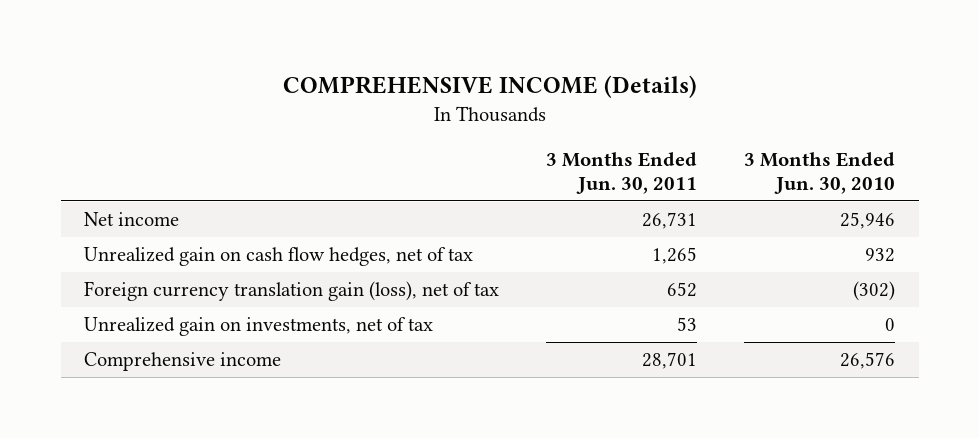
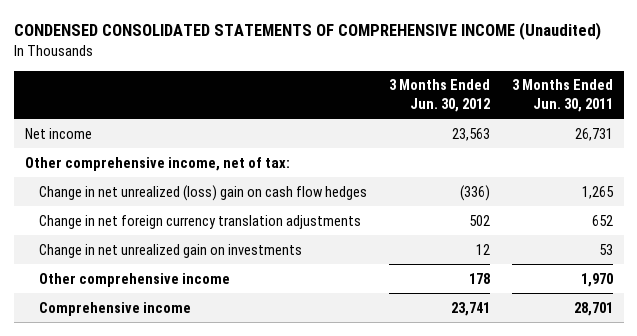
[282,74,697,98] COMPREHENSIVE INCOME (Details) -> [13,22,601,41] CONDENSED CONSOLIDATED STATEMENTS OF COMPREHENSIVE INCOME (Unaudited)
[744,151,896,194] 3 Months Ended Jun. 30, 2010 -> none
none -> [388,79,490,112] 3 Months Ended Jun. 30, 2012
none -> [24,156,290,171] Other comprehensive income, net of tax:
[84,247,474,267] Unrealized gain on cash flow hedges, net of tax -> [39,184,368,201] Change in net unrealized (loss) gain on cash flow hedges
[84,281,500,302] Foreign currency translation gain (loss), net of tax -> [39,214,362,229] Change in net foreign currency translation adjustments
[84,317,434,337] Unrealized gain on investments, net of tax -> [39,243,303,258] Change in net unrealized gain on investments
none -> [39,272,231,287] Other comprehensive income

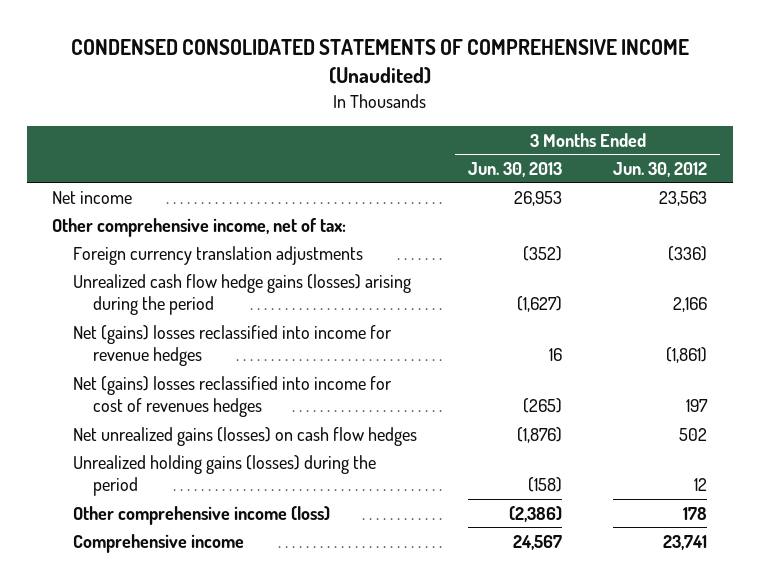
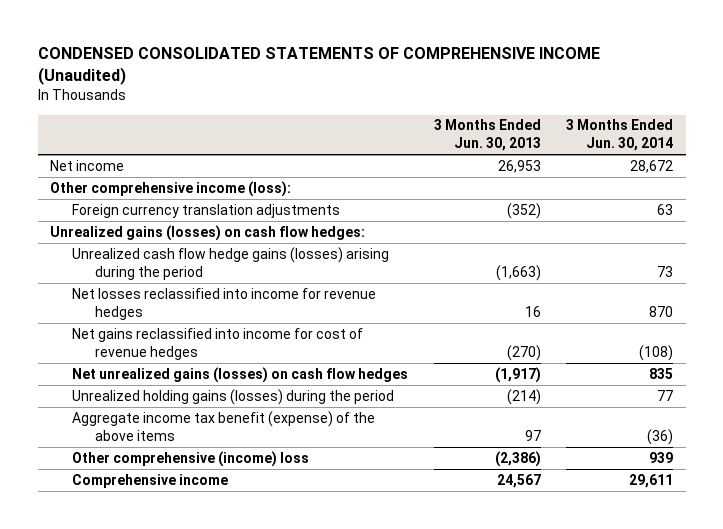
[613,161,708,177] Jun. 30, 2012 -> none
none -> [566,119,674,152] 3 Months Ended Jun. 30, 2014
[52,217,347,237] Other comprehensive income, net of tax: -> [50,180,292,197] Other comprehensive income (loss):
none -> [50,224,366,241] Unrealized gains (losses) on cash flow hedges:
[516,296,562,313] (1,627) -> [495,264,541,281] (1,663)
[72,324,392,367] Net (gains) losses reclassified into income for revenue hedges -> [72,287,377,320] Net losses reclassified into income for revenue hedges
[72,375,392,418] Net (gains) losses reclassified into income for cost of revenues hedges -> [72,327,364,360] Net gains reclassified into income for cost of revenue hedges
[522,398,562,414] (265) -> [506,344,541,361] (270)
[516,426,562,443] (1,876) -> [494,366,541,383] (1,917)
[527,477,562,493] (158) -> [506,388,541,405] (214)
none -> [72,410,376,441] Aggregate income tax benefit (expense) of the above items
[72,505,330,525] Other comprehensive income (loss) -> [72,450,310,467] Other comprehensive (income) loss

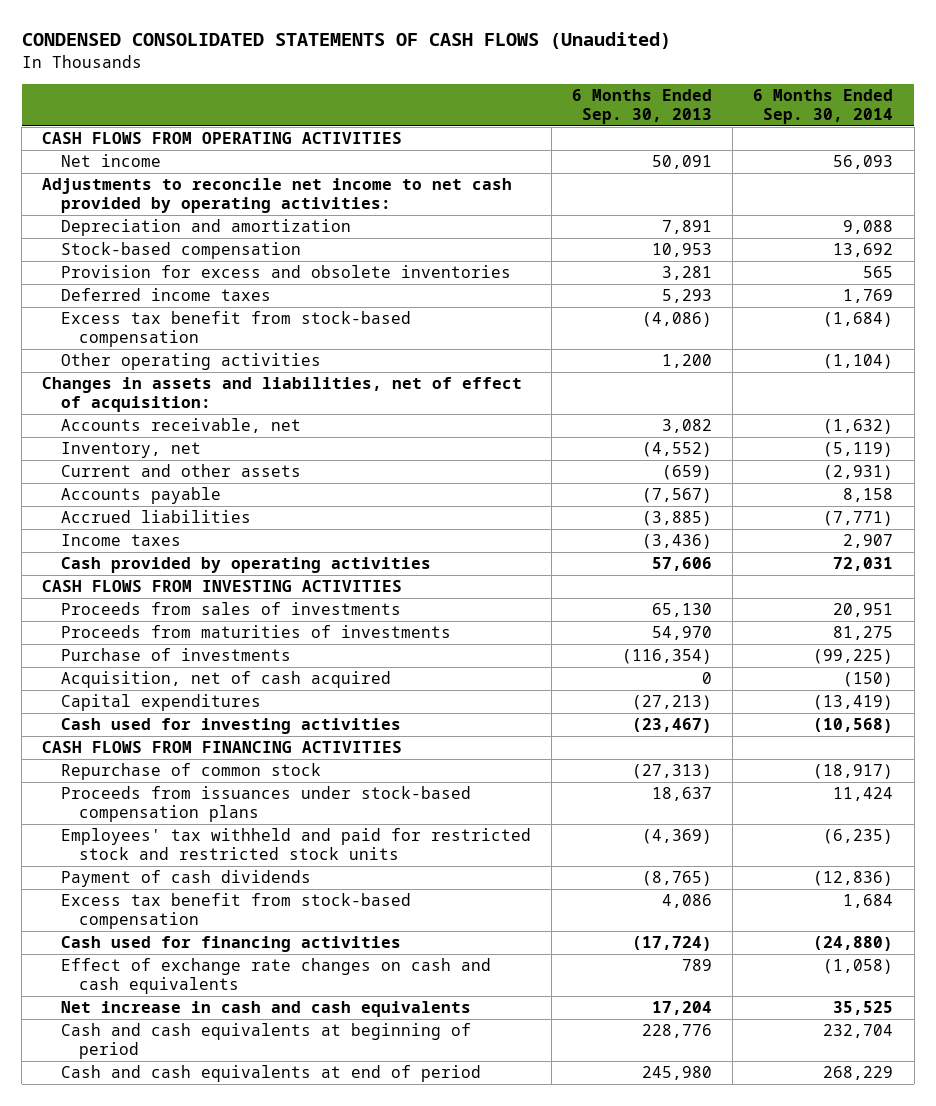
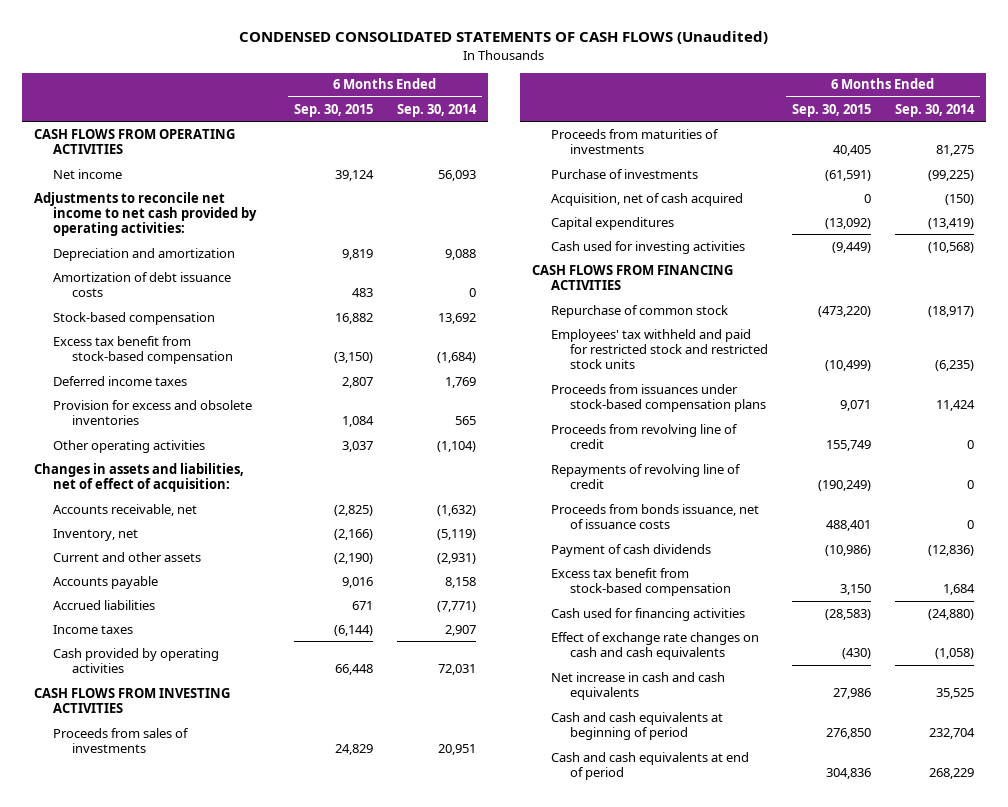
[572,88,713,124] 6 Months Ended Sep. 30, 2013 -> none
none -> [293,103,373,117] Sep. 30, 2015
none -> [53,271,232,298] Amortization of debt issuance costs
[60,288,271,302] Deferred income taxes -> [53,375,188,386] Deferred income taxes
[60,265,511,279] Provision for excess and obsolete inventories -> [53,399,253,426] Provision for excess and obsolete inventories
[60,786,471,823] Proceeds from issuances under stock-based compensation plans -> [551,383,766,413] Proceeds from issuances under stock-based compensation plans
none -> [551,423,739,450] Proceeds from revolving line of credit
none -> [551,463,742,490] Repayments of revolving line of credit
none -> [551,503,760,530] Proceeds from bonds issuance, net of issuance costs

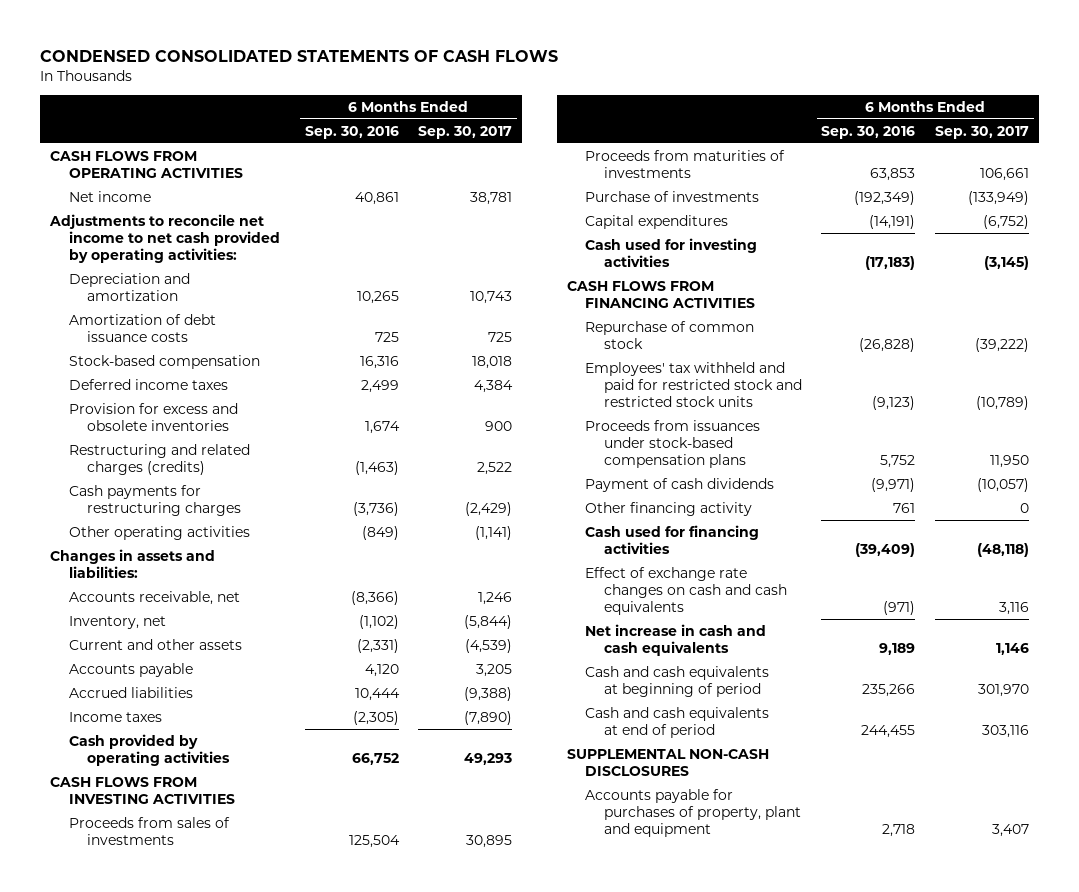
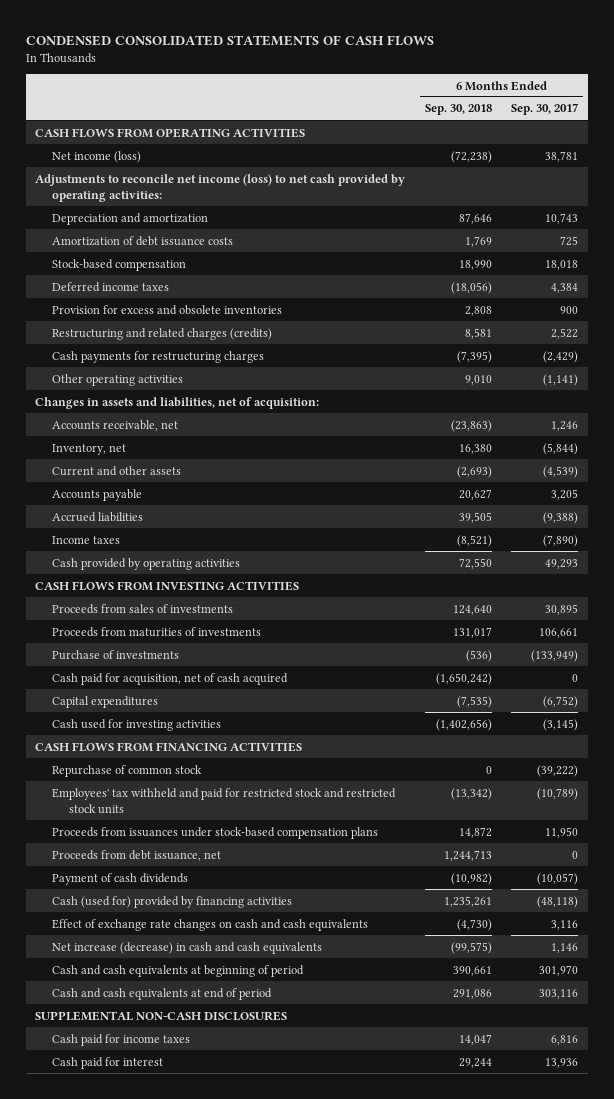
[304,125,399,139] Sep. 30, 2016 -> none
none -> [424,104,492,116] Sep. 30, 2018
[68,190,151,202] Net income -> [52,150,142,163] Net income (loss)
[48,213,280,264] Adjustments to reconcile net income to net cash provided by operating activities: -> [35,173,406,202] Adjustments to reconcile net income (loss) to net cash provided by operating activities:
[49,548,215,579] Changes in assets and liabilities: -> [35,396,320,409] Changes in assets and liabilities, net of acquisition:
none -> [52,672,289,685] Cash paid for acquisition, net of cash acquired
none -> [52,849,222,861] Proceeds from debt issuance, net
[585,501,753,516] Other financing activity -> none
[585,524,760,555] Cash used for financing activities -> [52,895,293,908] Cash (used for) provided by financing activities
[585,623,767,657] Net increase in cash and cash equivalents -> [52,941,323,954] Net increase (decrease) in cash and cash equivalents
[585,788,802,838] Accounts payable for purchases of property, plant and equipment -> none
none -> [52,1033,191,1046] Cash paid for income taxes
none -> [52,1056,164,1069] Cash paid for interest

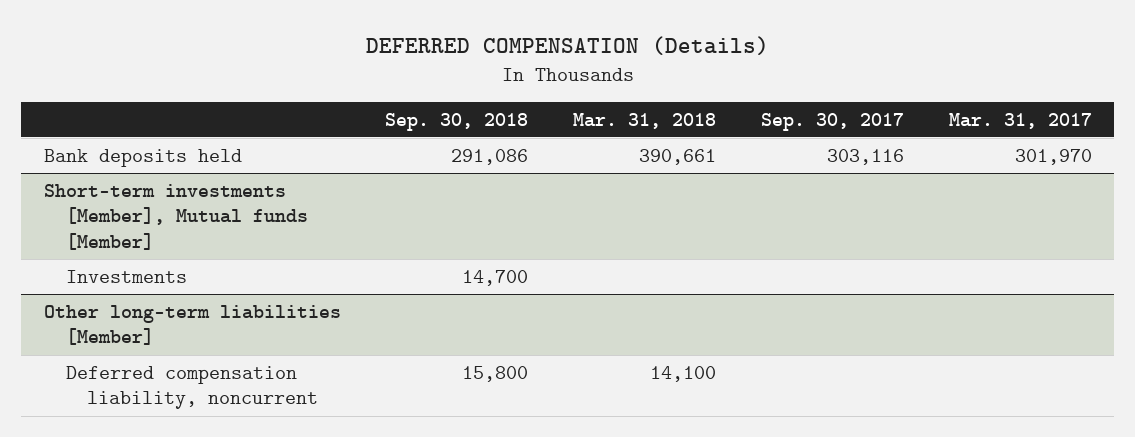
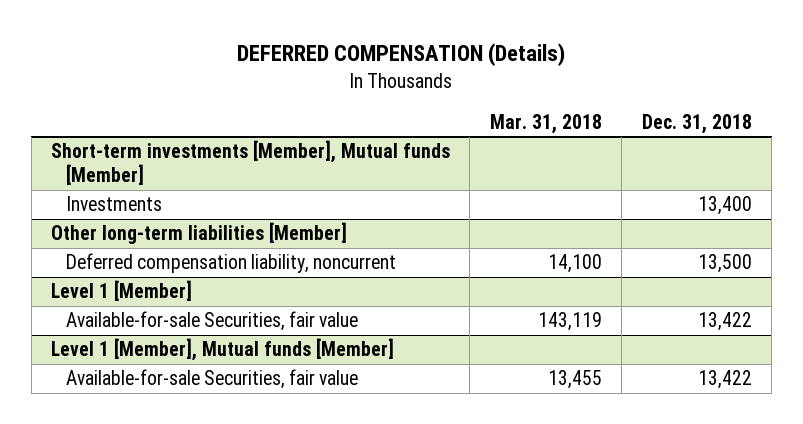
[385,112,529,131] Sep. 30, 2018 -> none
[760,112,904,131] Sep. 30, 2017 -> none
[948,112,1092,129] Mar. 31, 2017 -> none
none -> [641,113,752,134] Dec. 31, 2018
[43,148,242,167] Bank deposits held -> none
none -> [50,280,192,302] Level 1 [Member]
none -> [65,311,358,332] Available-for-sale Securities, fair value
none -> [50,338,394,362] Level 1 [Member], Mutual funds [Member]
none -> [65,369,358,390] Available-for-sale Securities, fair value

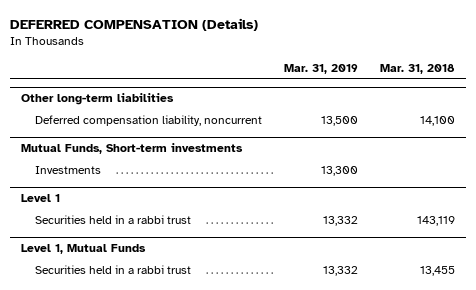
[641,113,752,134] Dec. 31, 2018 -> none
none -> [283,64,358,75] Mar. 31, 2019
[50,140,450,186] Short-term investments [Member], Mutual funds [Member] -> none
[65,196,162,212] Investments -> none
[50,222,347,245] Other long-term liabilities [Member] -> [21,93,175,106] Other long-term liabilities
none -> [21,143,244,155] Mutual Funds, Short-term investments
none -> [34,165,101,174] Investments
[50,280,192,302] Level 1 [Member] -> [21,194,61,203] Level 1
[65,311,358,332] Available-for-sale Securities, fair value -> [34,214,191,224] Securities held in a rabbi trust
[50,338,394,362] Level 1 [Member], Mutual funds [Member] -> [21,244,147,255] Level 1, Mutual Funds
[65,369,358,390] Available-for-sale Securities, fair value -> [34,264,191,274] Securities held in a rabbi trust

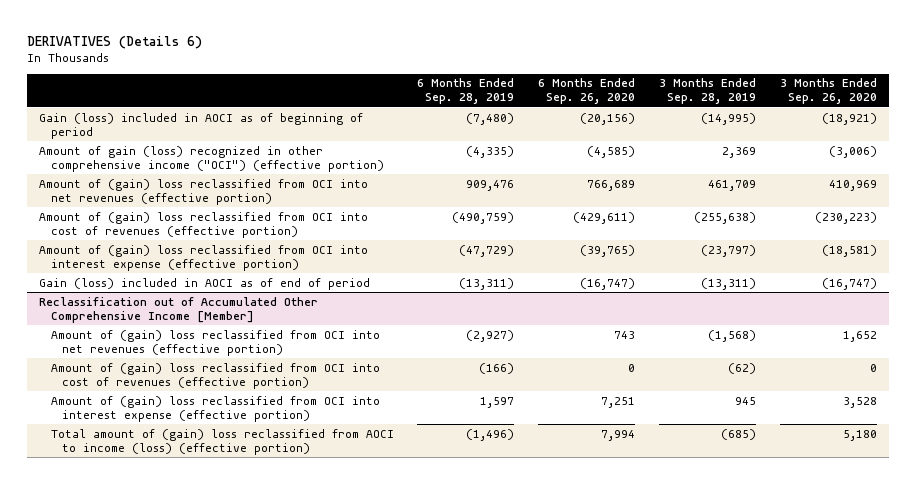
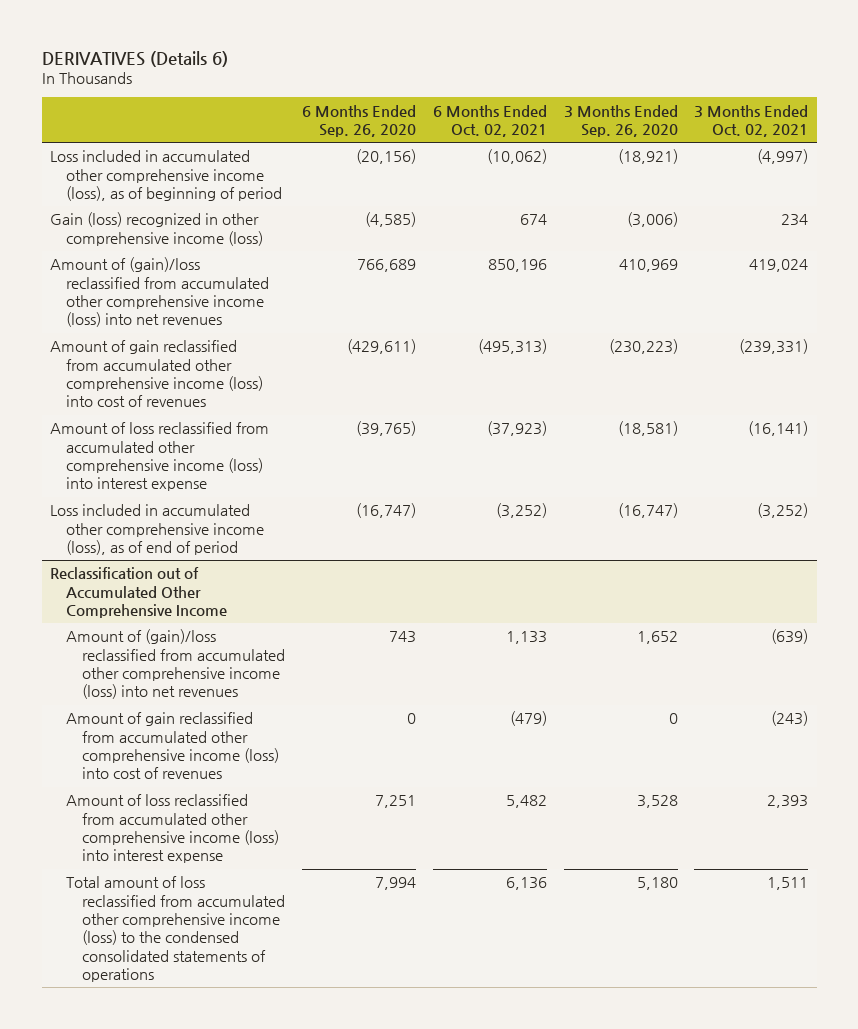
[417,78,515,105] 6 Months Ended Sep. 28, 2019 -> none
[659,78,757,105] 3 Months Ended Sep. 28, 2019 -> none
none -> [432,104,547,137] 6 Months Ended Oct. 02, 2021
none -> [694,104,809,137] 3 Months Ended Oct. 02, 2021
[39,112,364,139] Gain (loss) included in AOCI as of beginning of period -> [50,150,283,202] Loss included in accumulated other comprehensive income (loss), as of beginning of period
[39,145,384,172] Amount of gain (loss) recognized in other comprehensive income ("OCI") (effective portion) -> [50,212,264,246] Gain (loss) recognized in other comprehensive income (loss)
[39,178,369,205] Amount of (gain) loss reclassified from OCI into net revenues (effective portion) -> [50,257,270,328] Amount of (gain)/loss reclassified from accumulated other comprehensive income (loss) into net revenues
[39,211,369,238] Amount of (gain) loss reclassified from OCI into cost of revenues (effective portion) -> [50,340,264,408] Amount of gain reclassified from accumulated other comprehensive income (loss) into cost of revenues
[39,244,369,271] Amount of (gain) loss reclassified from OCI into interest expense (effective portion) -> [50,422,270,492] Amount of loss reclassified from accumulated other comprehensive income (loss) into interest expense
[39,277,371,290] Gain (loss) included in AOCI as of end of period -> [50,504,265,556] Loss included in accumulated other comprehensive income (loss), as of end of period
[39,296,319,323] Reclassification out of Accumulated Other Comprehensive Income [Member] -> [50,567,228,619] Reclassification out of Accumulated Other Comprehensive Income
[50,329,380,356] Amount of (gain) loss reclassified from OCI into net revenues (effective portion) -> [66,629,286,700] Amount of (gain)/loss reclassified from accumulated other comprehensive income (loss) into net revenues
[50,362,380,389] Amount of (gain) loss reclassified from OCI into cost of revenues (effective portion) -> [66,712,280,780] Amount of gain reclassified from accumulated other comprehensive income (loss) into cost of revenues
[50,395,380,422] Amount of (gain) loss reclassified from OCI into interest expense (effective portion) -> [66,794,280,864] Amount of loss reclassified from accumulated other comprehensive income (loss) into interest expense
[50,428,394,455] Total amount of (gain) loss reclassified from AOCI to income (loss) (effective portion) -> [66,876,286,983] Total amount of loss reclassified from accumulated other comprehensive income (loss) to the condensed consolidated statements of operations

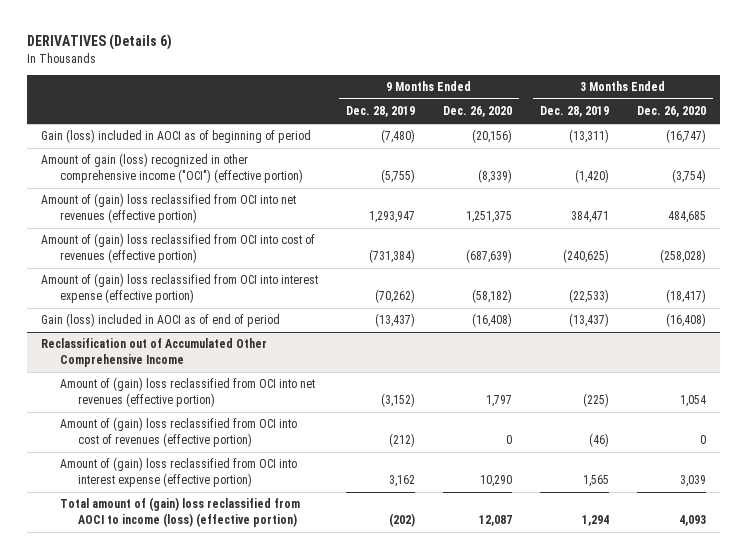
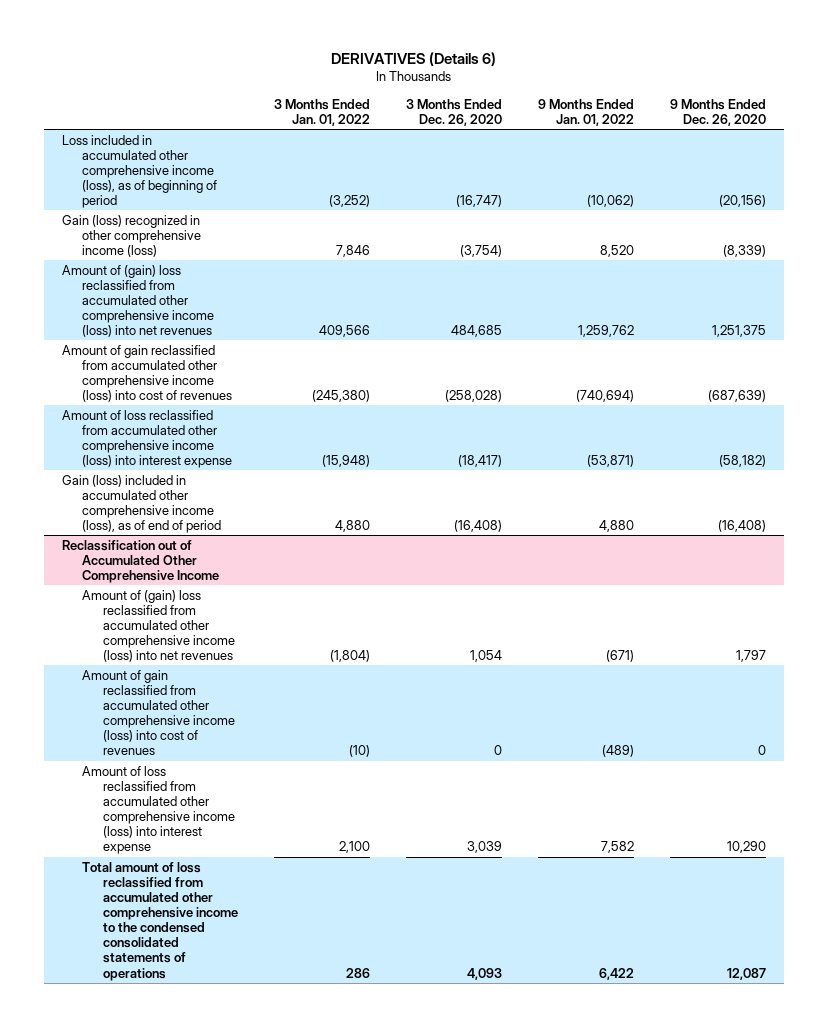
[346,106,416,118] Dec. 28, 2019 -> none
[540,106,610,118] Dec. 28, 2019 -> none
none -> [273,98,370,126] 3 Months Ended Jan. 01, 2022
none -> [538,98,635,126] 9 Months Ended Jan. 01, 2022
[41,129,312,144] Gain (loss) included in AOCI as of beginning of period -> [61,134,218,209] Loss included in accumulated other comprehensive income (loss), as of beginning of period
[41,153,303,183] Amount of gain (loss) recognized in other comprehensive income ("OCI") (effective portion) -> [61,214,202,257] Gain (loss) recognized in other comprehensive income (loss)
[41,193,297,223] Amount of (gain) loss reclassified from OCI into net revenues (effective portion) -> [61,264,215,338] Amount of (gain) loss reclassified from accumulated other comprehensive income (loss) into net revenues
[41,233,316,263] Amount of (gain) loss reclassified from OCI into cost of revenues (effective portion) -> [61,344,233,403] Amount of gain reclassified from accumulated other comprehensive income (loss) into cost of revenues
[41,273,319,303] Amount of (gain) loss reclassified from OCI into interest expense (effective portion) -> [61,409,233,469] Amount of loss reclassified from accumulated other comprehensive income (loss) into interest expense
[41,313,281,328] Gain (loss) included in AOCI as of end of period -> [61,474,222,534] Gain (loss) included in accumulated other comprehensive income (loss), as of end of period
[59,377,315,407] Amount of (gain) loss reclassified from OCI into net revenues (effective portion) -> [82,589,235,663] Amount of (gain) loss reclassified from accumulated other comprehensive income (loss) into net revenues
[59,417,297,447] Amount of (gain) loss reclassified from OCI into cost of revenues (effective portion) -> [82,669,235,756] Amount of gain reclassified from accumulated other comprehensive income (loss) into cost of revenues
[59,457,297,487] Amount of (gain) loss reclassified from OCI into interest expense (effective portion) -> [82,765,235,855] Amount of loss reclassified from accumulated other comprehensive income (loss) into interest expense
[59,497,300,527] Total amount of (gain) loss reclassified from AOCI to income (loss) (effective portion) -> [82,861,238,981] Total amount of loss reclassified from accumulated other comprehensive income to the condensed consolidated statements of operations

